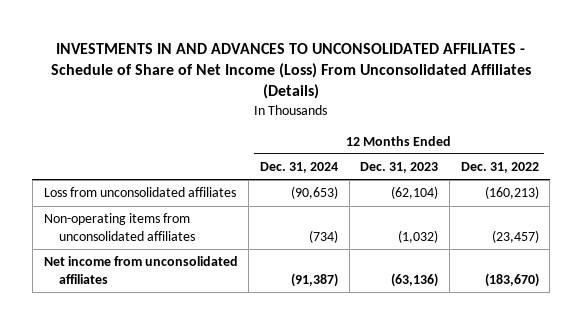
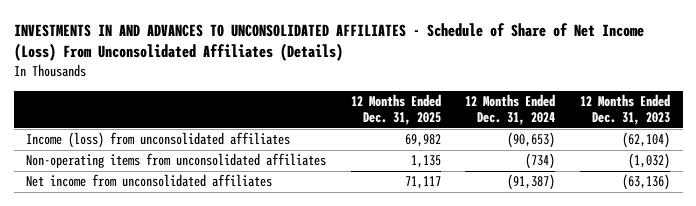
[460,162,539,174] Dec. 31, 2022 -> none
none -> [350,93,441,126] 12 Months Ended Dec. 31, 2025
[43,187,236,198] Loss from unconsolidated affiliates -> [26,132,291,149] Income (loss) from unconsolidated affiliates

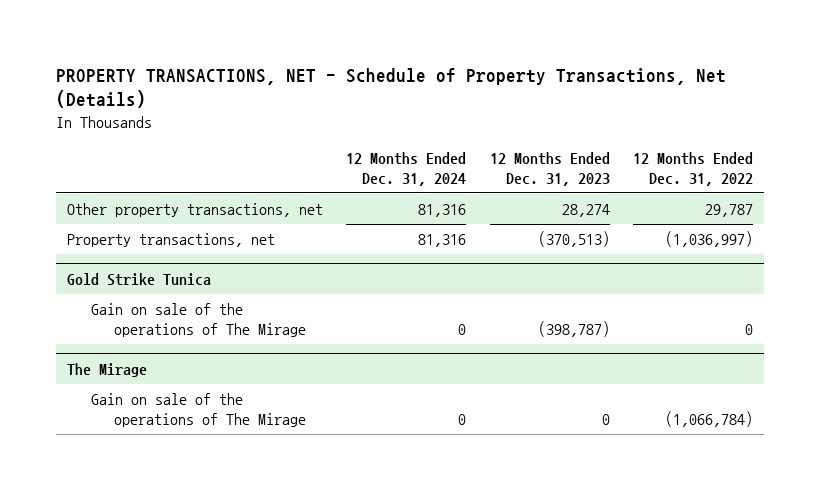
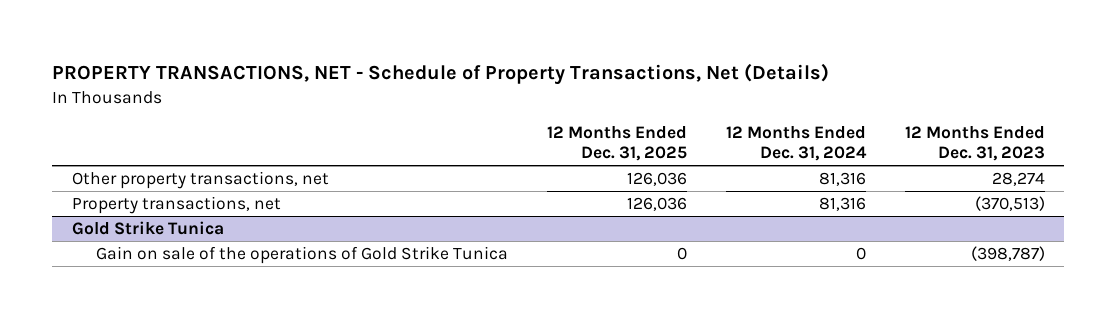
[632,152,753,186] 12 Months Ended Dec. 31, 2022 -> none
none -> [546,126,687,162] 12 Months Ended Dec. 31, 2025
[67,363,148,378] The Mirage -> none
[90,393,307,427] Gain on sale of the operations of The Mirage -> none
[90,303,307,337] Gain on sale of the operations of The Mirage -> [95,245,508,264] Gain on sale of the operations of Gold Strike Tunica

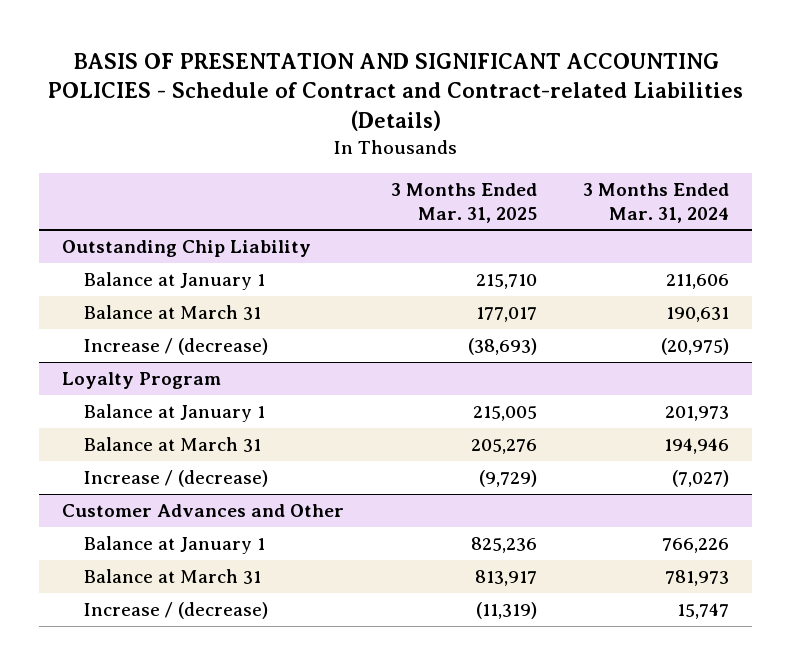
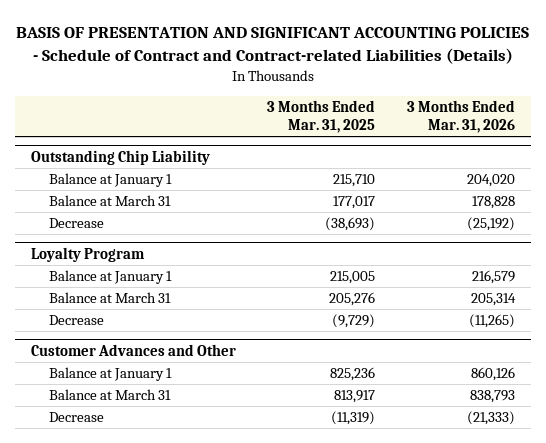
[582,182,729,223] 3 Months Ended Mar. 31, 2024 -> none
none -> [407,100,516,134] 3 Months Ended Mar. 31, 2026
[84,337,269,355] Increase / (decrease) -> [49,218,105,229] Decrease
[84,469,269,487] Increase / (decrease) -> [49,315,105,326] Decrease
[84,601,269,619] Increase / (decrease) -> [49,412,105,423] Decrease

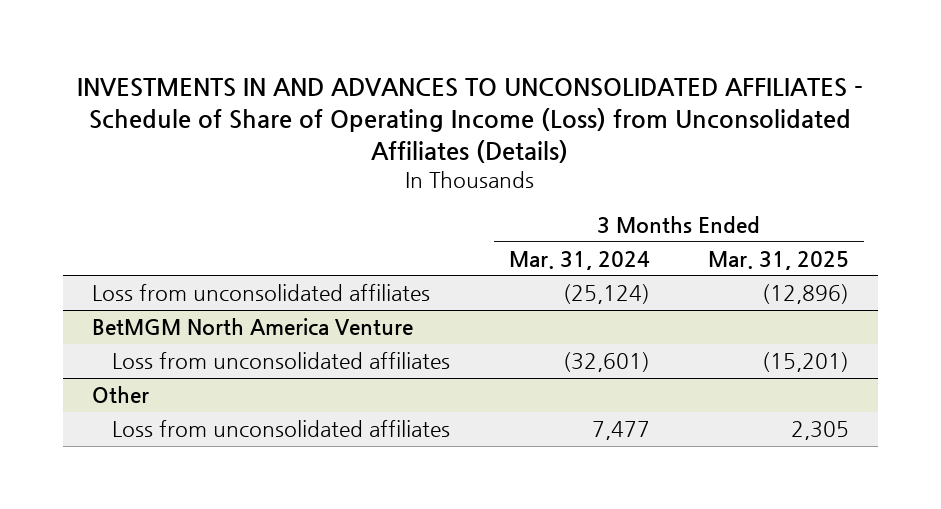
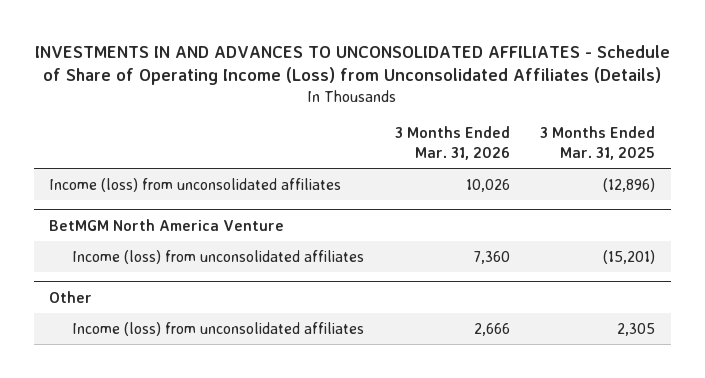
[508,250,650,270] Mar. 31, 2024 -> none
none -> [394,126,510,160] 3 Months Ended Mar. 31, 2026
[91,284,430,302] Loss from unconsolidated affiliates -> [49,177,342,192] Income (loss) from unconsolidated affiliates
[112,352,451,370] Loss from unconsolidated affiliates -> [71,249,364,264] Income (loss) from unconsolidated affiliates
[112,420,451,438] Loss from unconsolidated affiliates -> [71,321,364,336] Income (loss) from unconsolidated affiliates

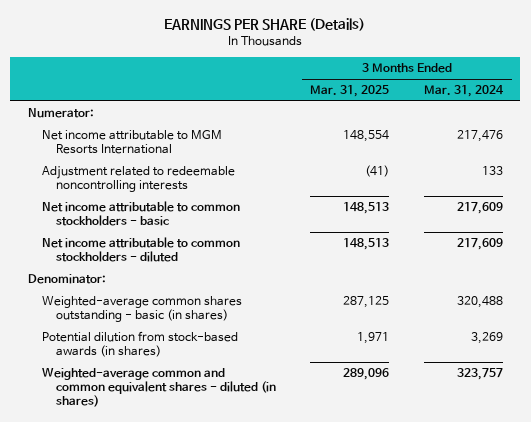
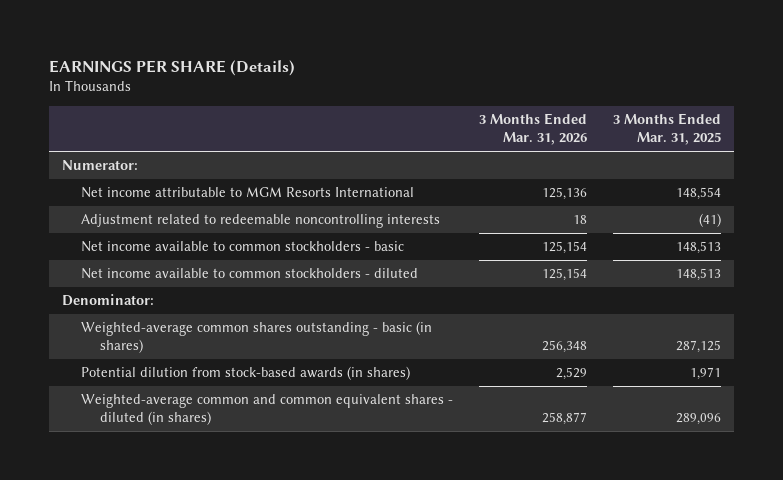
[424,85,505,98] Mar. 31, 2024 -> none
none -> [479,113,588,146] 3 Months Ended Mar. 31, 2026
[41,201,240,227] Net income attributable to common stockholders - basic -> [81,241,405,253] Net income available to common stockholders - basic
[41,237,240,263] Net income attributable to common stockholders - diluted -> [81,268,419,280] Net income available to common stockholders - diluted

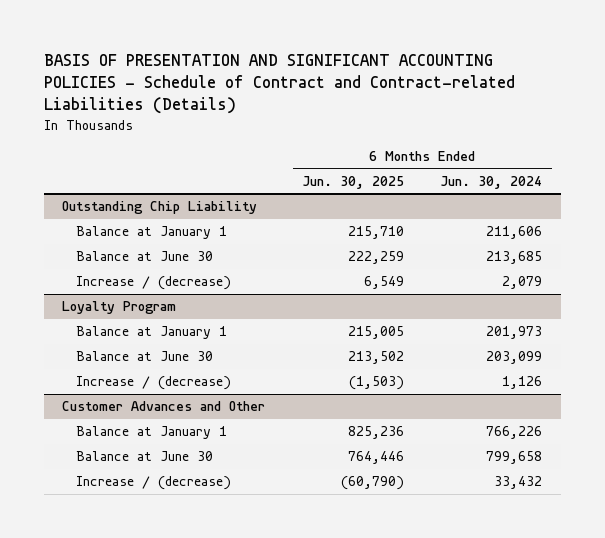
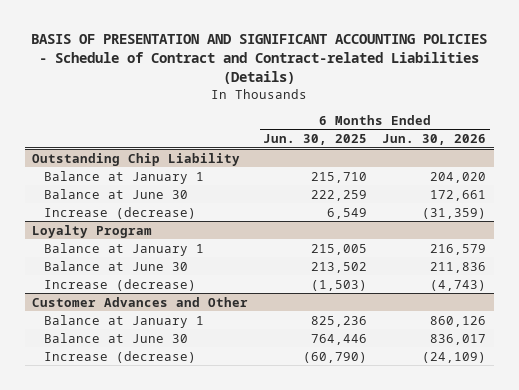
[440,175,543,189] Jun. 30, 2024 -> none
none -> [382,133,487,145] Jun. 30, 2026
[75,276,231,291] Increase / (decrease) -> [44,206,197,219] Increase (decrease)
[75,376,231,391] Increase / (decrease) -> [44,278,197,291] Increase (decrease)
[75,476,231,491] Increase / (decrease) -> [44,350,197,363] Increase (decrease)

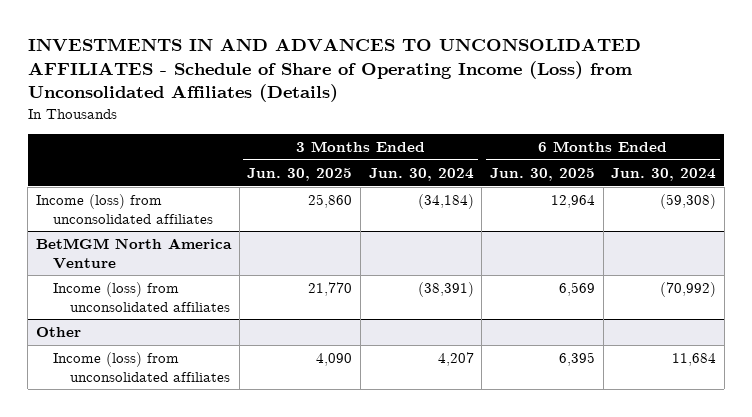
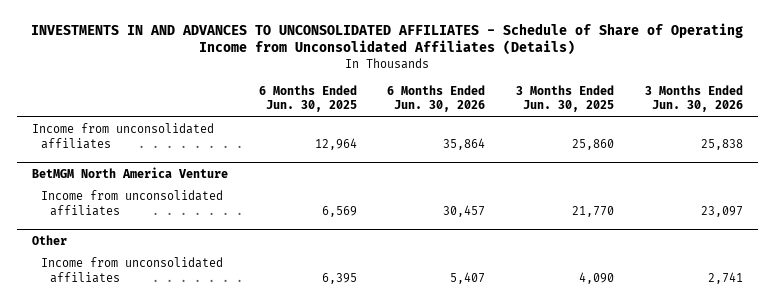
[27,38,641,103] INVESTMENTS IN AND ADVANCES TO UNCONSOLIDATED AFFILIATES - Schedule of Share of Operating Income (Loss) from Unconsolidated Affiliates (Details) -> [31,22,744,56] INVESTMENTS IN AND ADVANCES TO UNCONSOLIDATED AFFILIATES - Schedule of Share of Operating Income from Unconsolidated Affiliates (Details)
[368,168,474,182] Jun. 30, 2024 -> none
[611,168,717,182] Jun. 30, 2024 -> none
none -> [387,84,486,113] 6 Months Ended Jun. 30, 2026
none -> [644,84,743,113] 3 Months Ended Jun. 30, 2026
[36,194,214,224] Income (loss) from unconsolidated affiliates -> [32,123,215,149] Income from unconsolidated affiliates
[53,282,231,312] Income (loss) from unconsolidated affiliates -> [41,190,224,216] Income from unconsolidated affiliates
[53,352,231,382] Income (loss) from unconsolidated affiliates -> [41,257,224,283] Income from unconsolidated affiliates

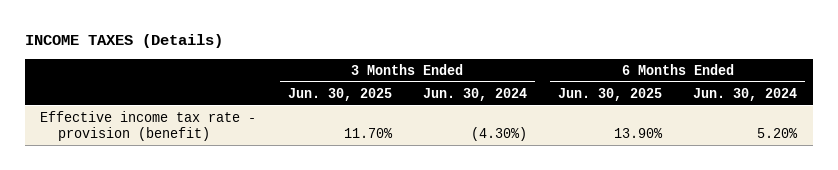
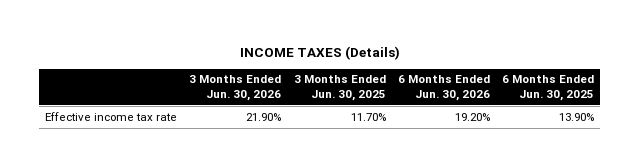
[422,87,527,101] Jun. 30, 2024 -> none
[693,87,798,101] Jun. 30, 2024 -> none
none -> [189,75,282,101] 3 Months Ended Jun. 30, 2026
none -> [397,75,490,101] 6 Months Ended Jun. 30, 2026
[40,110,257,141] Effective income tax rate - provision (benefit) -> [45,111,178,121] Effective income tax rate

